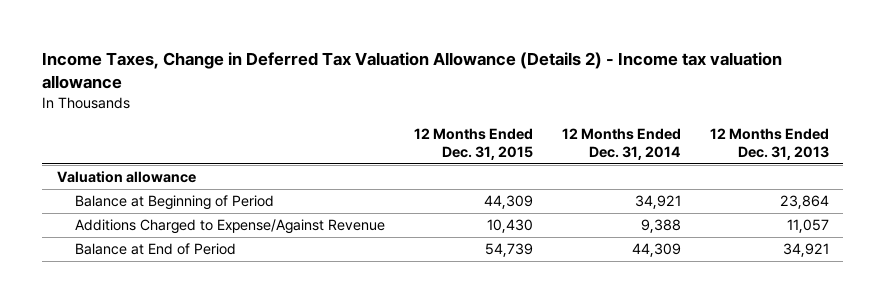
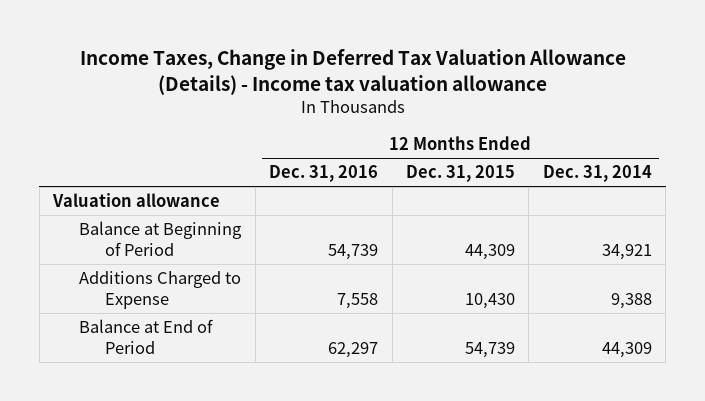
[42,51,783,89] Income Taxes, Change in Deferred Tax Valuation Allowance (Details 2) - Income tax valuation allowance -> [79,49,626,95] Income Taxes, Change in Deferred Tax Valuation Allowance (Details) - Income tax valuation allowance
[709,128,829,160] 12 Months Ended Dec. 31, 2013 -> none
none -> [269,165,379,183] Dec. 31, 2016
[75,219,386,235] Additions Charged to Expense/Against Revenue -> [79,271,242,310] Additions Charged to Expense

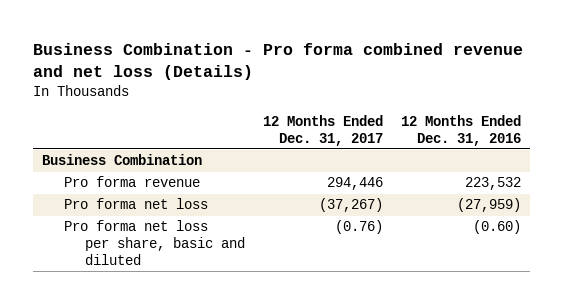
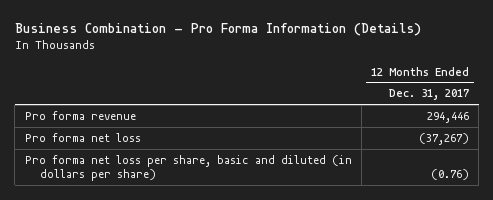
[33,43,524,81] Business Combination - Pro forma combined revenue and net loss (Details) -> [14,23,421,37] Business Combination - Pro Forma Information (Details)
[401,115,522,146] 12 Months Ended Dec. 31, 2016 -> none
[42,154,203,166] Business Combination -> none
[63,220,246,265] Pro forma net loss per share, basic and diluted -> [24,154,352,182] Pro forma net loss per share, basic and diluted (in dollars per share)

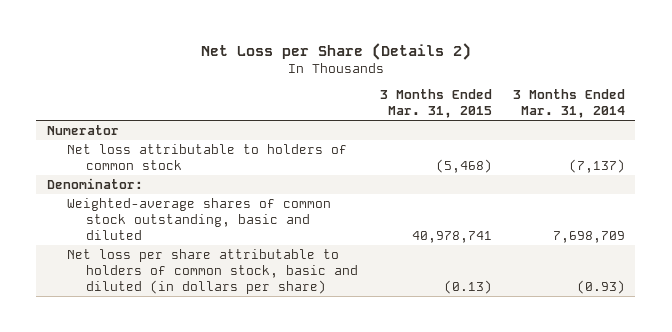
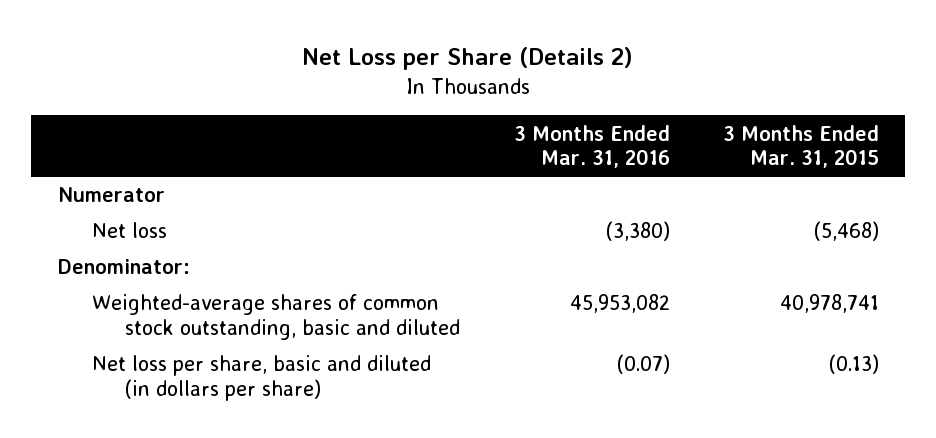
[512,89,625,119] 3 Months Ended Mar. 31, 2014 -> none
none -> [513,124,670,169] 3 Months Ended Mar. 31, 2016
[66,144,347,170] Net loss attributable to holders of common stock -> [91,222,167,239] Net loss
[66,249,359,294] Net loss per share attributable to holders of common stock, basic and diluted (in dollars per share) -> [91,355,431,402] Net loss per share, basic and diluted (in dollars per share)

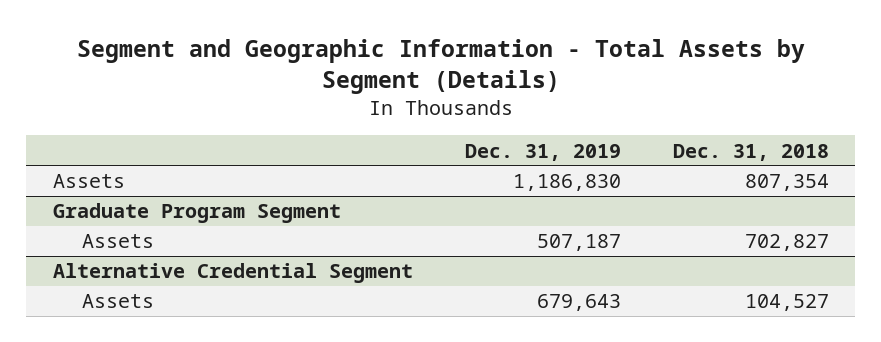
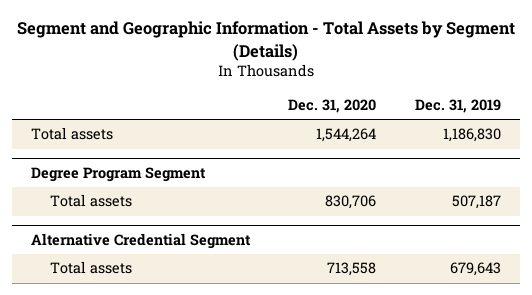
[672,143,829,161] Dec. 31, 2018 -> none
none -> [288,99,377,114] Dec. 31, 2020
[52,174,125,189] Assets -> [31,127,114,141] Total assets
[52,203,341,224] Graduate Program Segment -> [31,166,207,182] Degree Program Segment
[81,234,154,249] Assets -> [50,194,133,208] Total assets
[81,294,154,309] Assets -> [50,261,133,275] Total assets

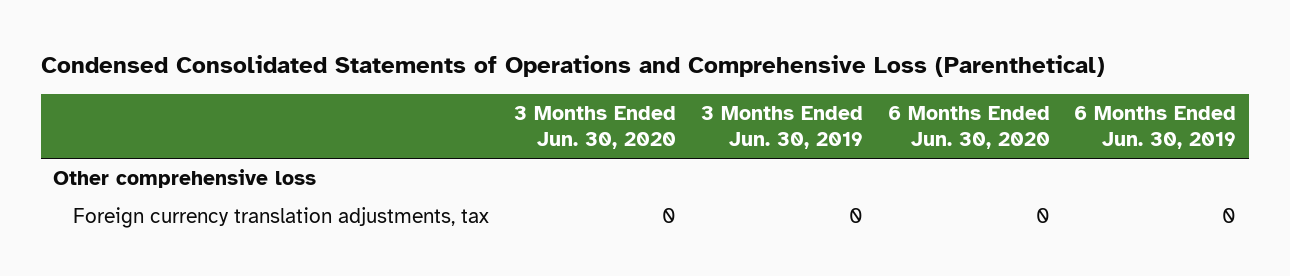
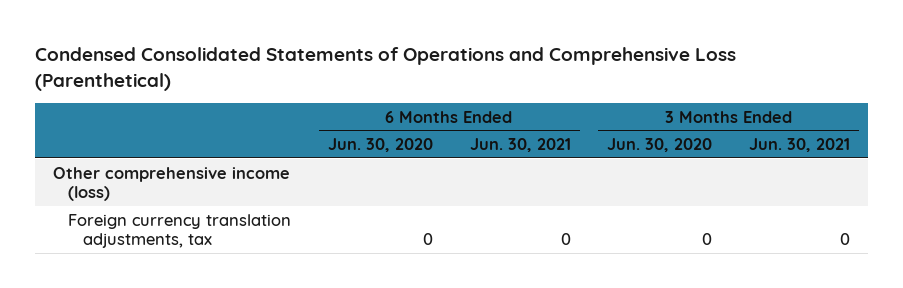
[700,105,863,150] 3 Months Ended Jun. 30, 2019 -> none
[1074,105,1237,150] 6 Months Ended Jun. 30, 2019 -> none
none -> [469,138,571,153] Jun. 30, 2021
none -> [749,138,851,153] Jun. 30, 2021
[53,169,317,189] Other comprehensive loss -> [53,166,291,202] Other comprehensive income (loss)

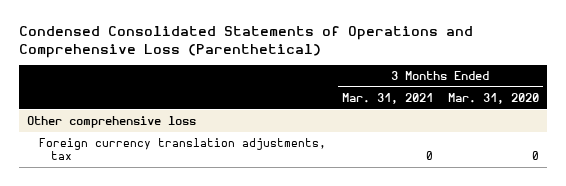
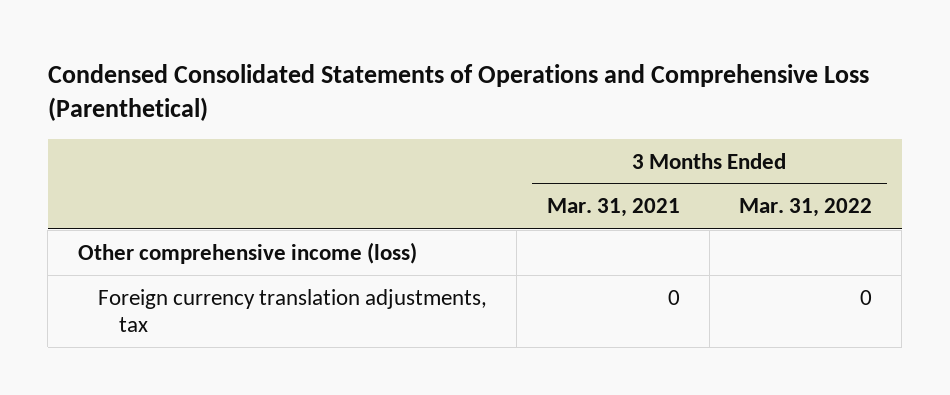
[448,93,540,105] Mar. 31, 2020 -> none
none -> [738,198,872,218] Mar. 31, 2022
[26,116,196,129] Other comprehensive loss -> [77,241,417,264] Other comprehensive income (loss)

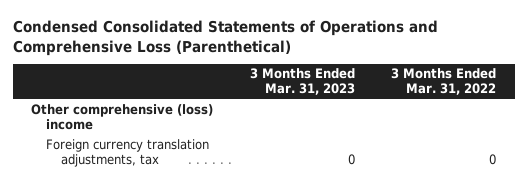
[546,198,680,218] Mar. 31, 2021 -> none
none -> [249,68,355,96] 3 Months Ended Mar. 31, 2023
[77,241,417,264] Other comprehensive income (loss) -> [31,104,214,131] Other comprehensive (loss) income

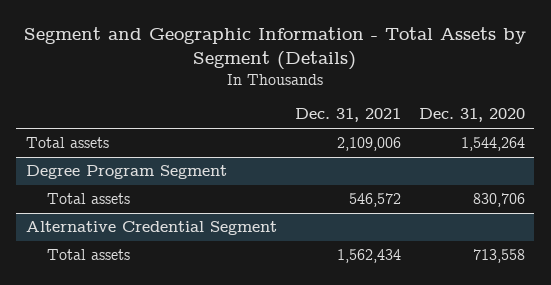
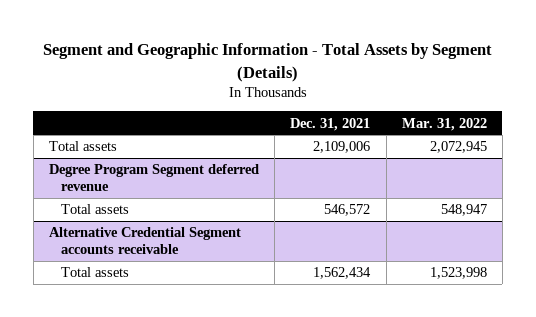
[419,108,526,123] Dec. 31, 2020 -> none
none -> [401,117,487,131] Mar. 31, 2022
[25,165,227,180] Degree Program Segment -> [48,164,259,192] Degree Program Segment deferred revenue
[25,221,277,236] Alternative Credential Segment -> [48,227,241,255] Alternative Credential Segment accounts receivable

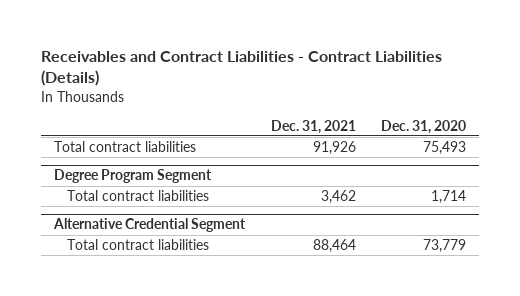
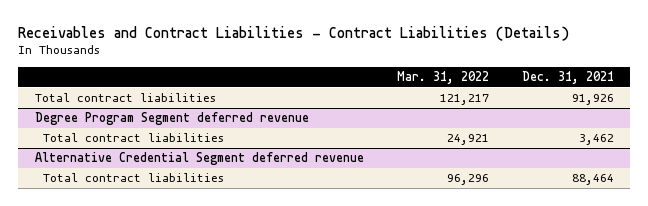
[381,119,467,134] Dec. 31, 2020 -> none
none -> [396,71,489,85] Mar. 31, 2022
[53,169,212,184] Degree Program Segment -> [34,112,309,126] Degree Program Segment deferred revenue
[52,218,246,233] Alternative Credential Segment -> [34,152,364,166] Alternative Credential Segment deferred revenue

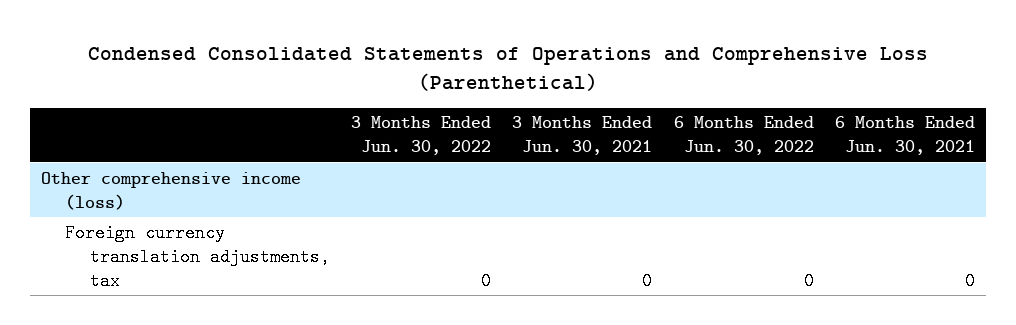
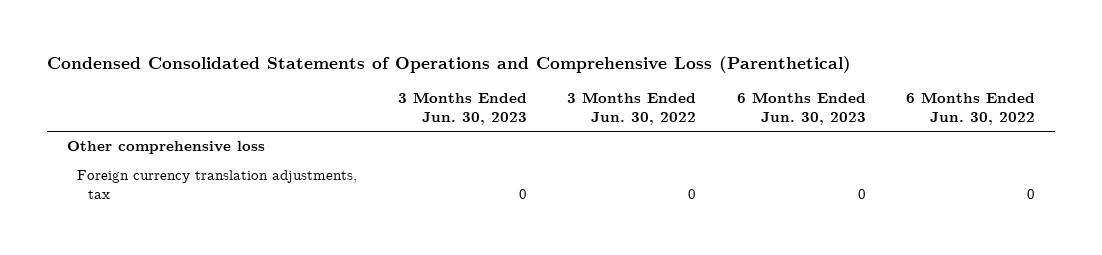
[512,116,653,156] 3 Months Ended Jun. 30, 2021 -> none
[835,116,976,156] 6 Months Ended Jun. 30, 2021 -> none
none -> [397,91,527,125] 3 Months Ended Jun. 30, 2023
none -> [736,91,866,125] 6 Months Ended Jun. 30, 2023
[40,171,301,210] Other comprehensive income (loss) -> [66,141,265,155] Other comprehensive loss

